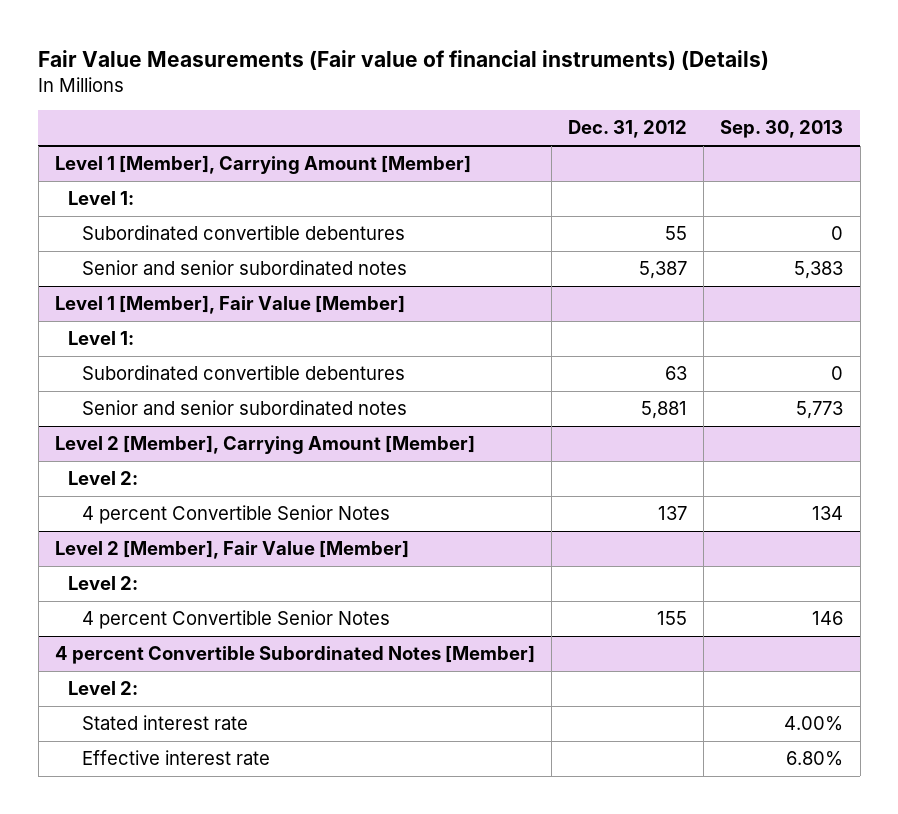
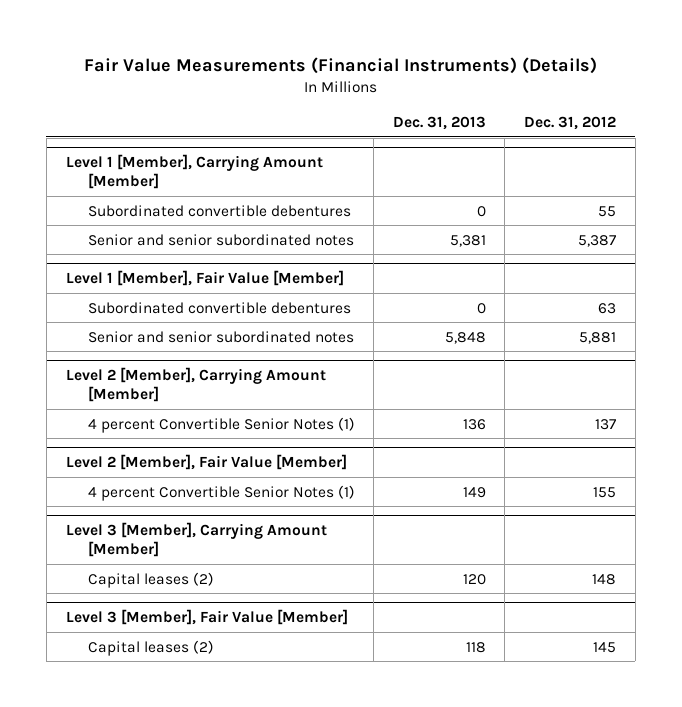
[38,49,770,70] Fair Value Measurements (Fair value of financial instruments) (Details) -> [83,56,597,74] Fair Value Measurements (Financial Instruments) (Details)
[720,120,844,139] Sep. 30, 2013 -> none
none -> [392,116,486,131] Dec. 31, 2013
[68,191,135,206] Level 1: -> none
[68,331,135,346] Level 1: -> none
[68,471,139,486] Level 2: -> none
[81,505,390,525] 4 percent Convertible Senior Notes -> [87,416,355,433] 4 percent Convertible Senior Notes (1)
[68,576,139,591] Level 2: -> none
[54,645,535,665] 4 percent Convertible Subordinated Notes [Member] -> none
[68,681,139,696] Level 2: -> none
[81,715,248,731] Stated interest rate -> none
[81,750,270,766] Effective interest rate -> none
[81,610,390,630] 4 percent Convertible Senior Notes -> [87,484,355,501] 4 percent Convertible Senior Notes (1)
none -> [65,521,327,557] Level 3 [Member], Carrying Amount [Member]
none -> [87,571,214,588] Capital leases (2)
none -> [65,608,348,625] Level 3 [Member], Fair Value [Member]
none -> [87,639,214,656] Capital leases (2)

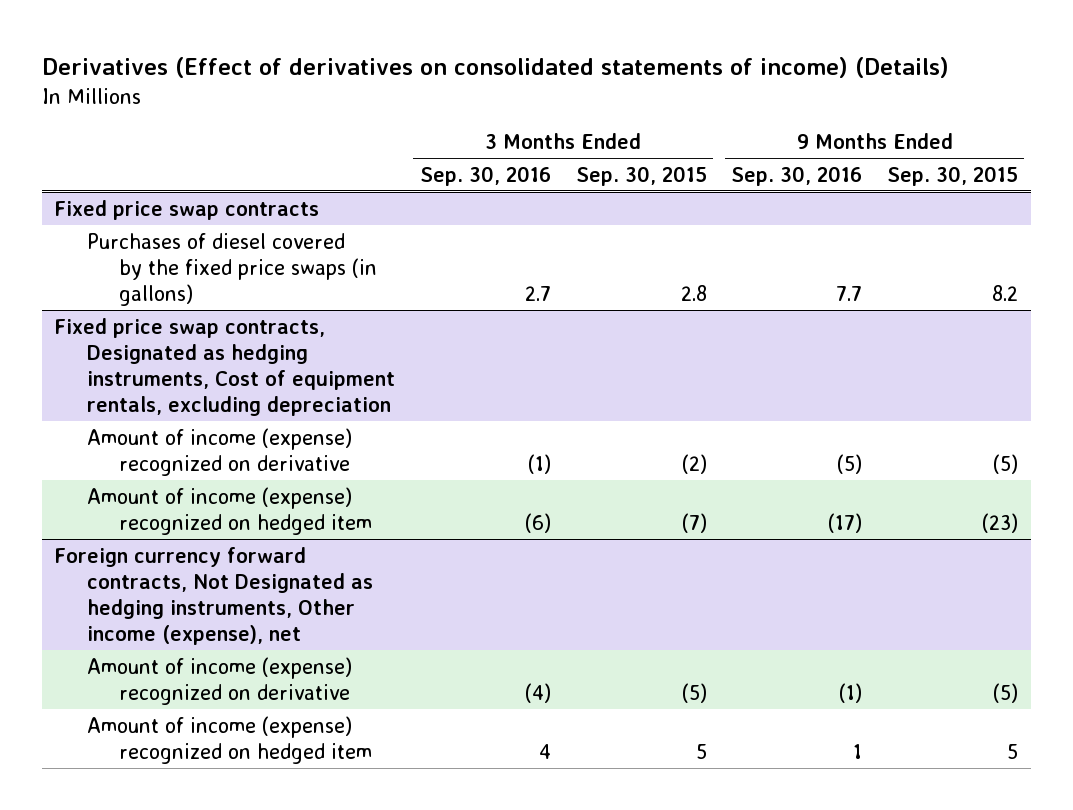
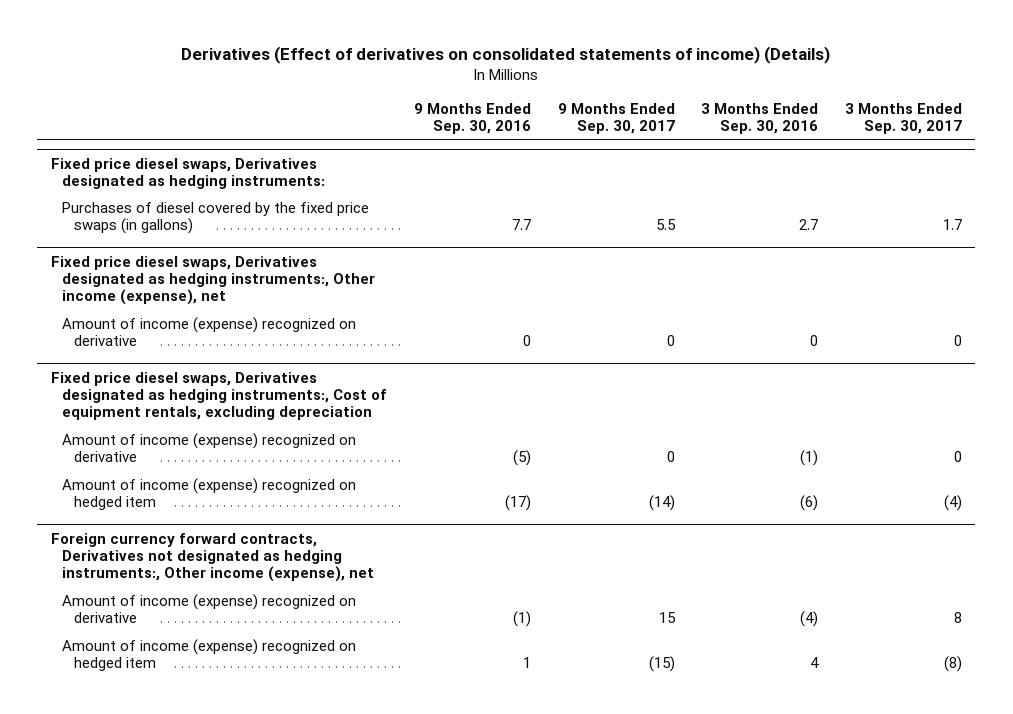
[575,165,707,186] Sep. 30, 2015 -> none
[887,165,1019,186] Sep. 30, 2015 -> none
none -> [557,103,675,135] 9 Months Ended Sep. 30, 2017
none -> [844,103,962,135] 3 Months Ended Sep. 30, 2017
[54,199,320,220] Fixed price swap contracts -> none
none -> [50,157,326,189] Fixed price diesel swaps, Derivatives designated as hedging instruments:
none -> [50,255,376,306] Fixed price diesel swaps, Derivatives designated as hedging instruments:, Other income (expense), net
none -> [62,317,357,347] Amount of income (expense) recognized on derivative
[54,317,395,416] Fixed price swap contracts, Designated as hedging instruments, Cost of equipment rentals, excluding depreciation -> [50,371,388,421] Fixed price diesel swaps, Derivatives designated as hedging instruments:, Cost of equipment rentals, excluding depreciation
[54,546,373,645] Foreign currency forward contracts, Not Designated as hedging instruments, Other income (expense), net -> [50,532,375,583] Foreign currency forward contracts, Derivatives not designated as hedging instruments:, Other income (expense), net

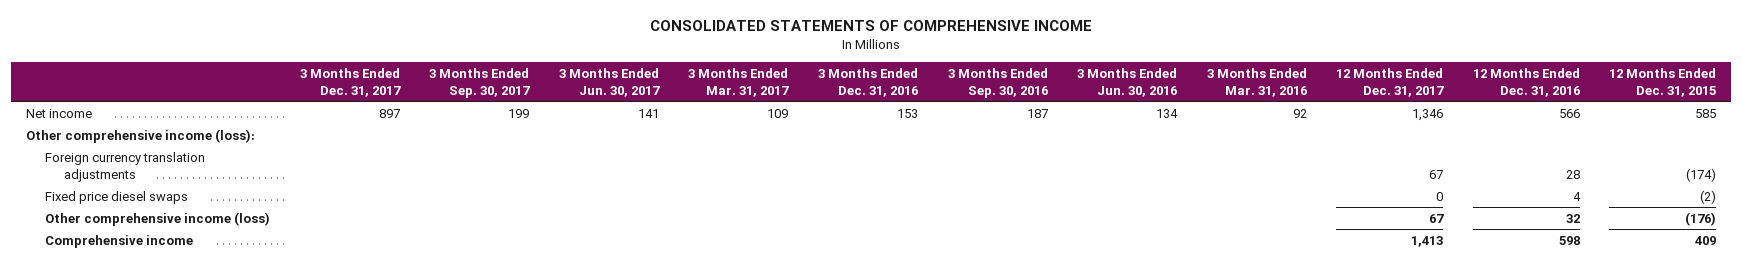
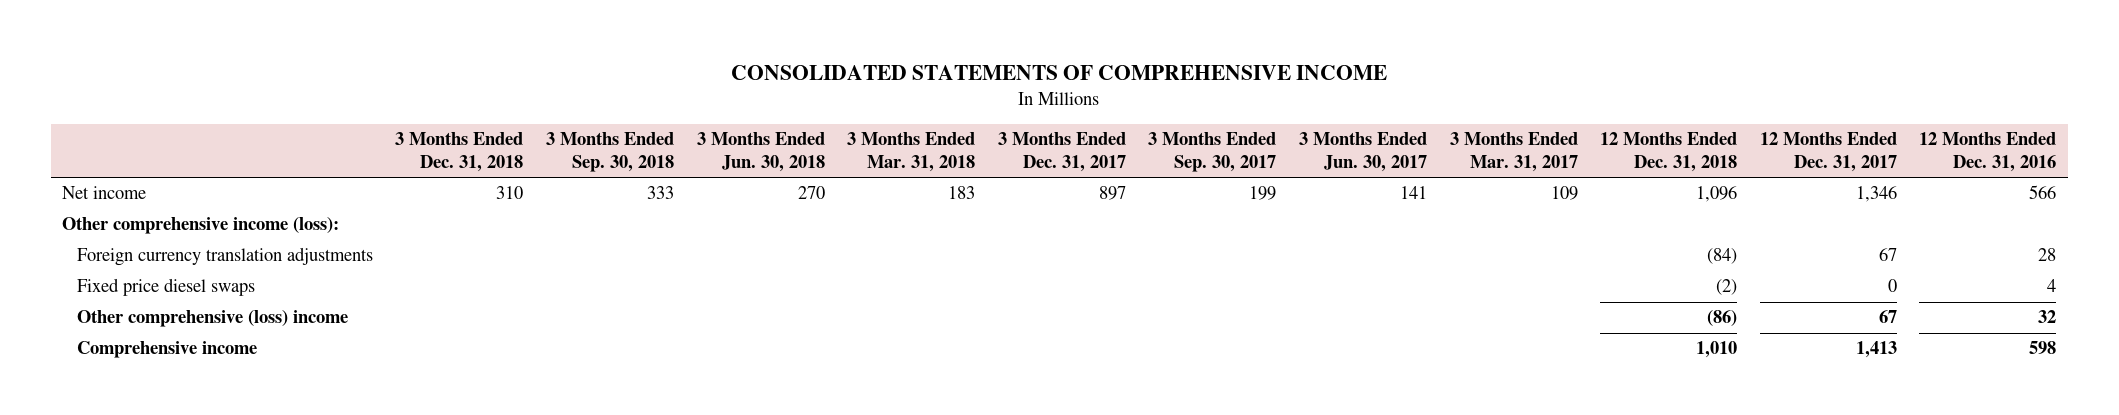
[817,67,918,97] 3 Months Ended Dec. 31, 2016 -> none
[947,67,1048,98] 3 Months Ended Sep. 30, 2016 -> none
[1077,67,1178,97] 3 Months Ended Jun. 30, 2016 -> none
[1206,67,1307,97] 3 Months Ended Mar. 31, 2016 -> none
[1609,67,1717,97] 12 Months Ended Dec. 31, 2015 -> none
none -> [395,131,524,172] 3 Months Ended Dec. 31, 2018
none -> [546,131,675,172] 3 Months Ended Sep. 30, 2018
none -> [696,131,825,172] 3 Months Ended Jun. 30, 2018
none -> [847,131,976,172] 3 Months Ended Mar. 31, 2018
none -> [1600,131,1738,172] 12 Months Ended Dec. 31, 2018
[45,211,271,226] Other comprehensive income (loss) -> [76,310,348,328] Other comprehensive (loss) income

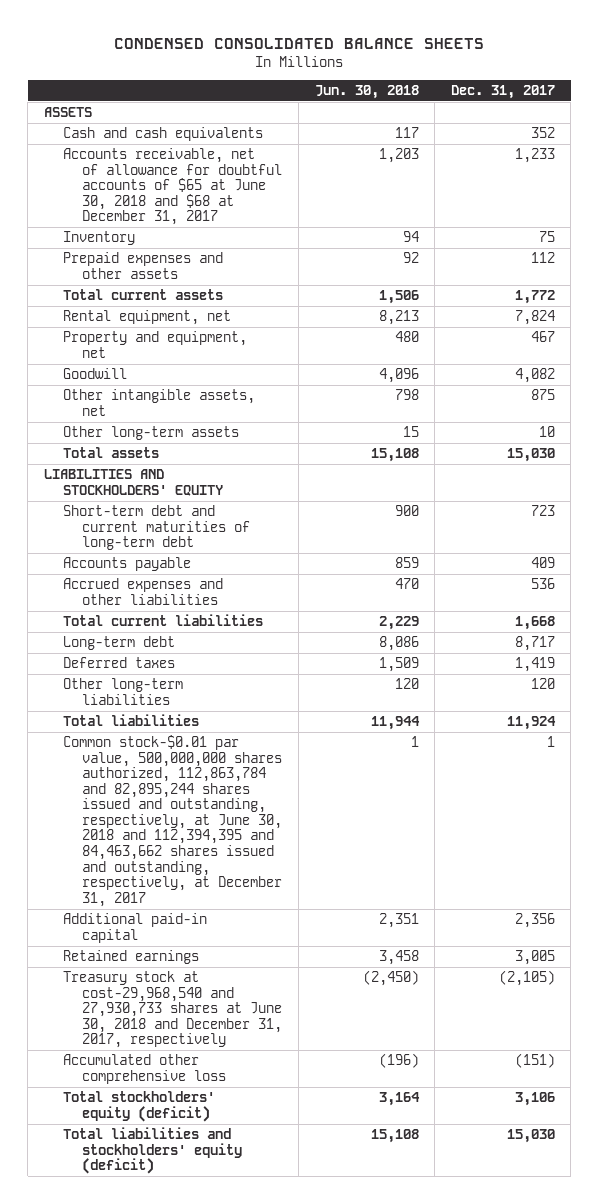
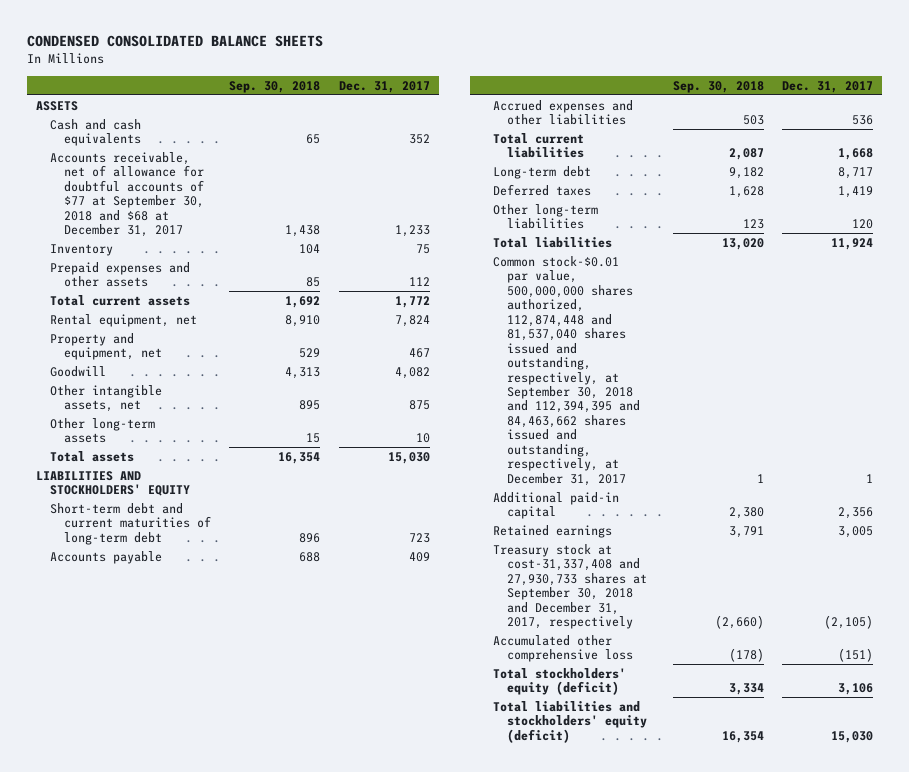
[314,84,419,99] Jun. 30, 2018 -> none
none -> [229,80,321,93] Sep. 30, 2018
[63,148,283,226] Accounts receivable, net of allowance for doubtful accounts of $65 at June 30, 2018 and $68 at December 31, 2017 -> [50,151,204,238] Accounts receivable, net of allowance for doubtful accounts of $77 at September 30, 2018 and $68 at December 31, 2017
[63,735,283,907] Common stock-$0.01 par value, 500,000,000 shares authorized, 112,863,784 and 82,895,244 shares issued and outstanding, respectively, at June 30, 2018 and 112,394,395 and 84,463,662 shares issued and outstanding, respectively, at December 31, 2017 -> [493,255,641,486] Common stock-$0.01 par value, 500,000,000 shares authorized, 112,874,448 and 81,537,040 shares issued and outstanding, respectively, at September 30, 2018 and 112,394,395 and 84,463,662 shares issued and outstanding, respectively, at December 31, 2017
[63,971,283,1049] Treasury stock at cost-29,968,540 and 27,930,733 shares at June 30, 2018 and December 31, 2017, respectively -> [493,543,648,630] Treasury stock at cost-31,337,408 and 27,930,733 shares at September 30, 2018 and December 31, 2017, respectively

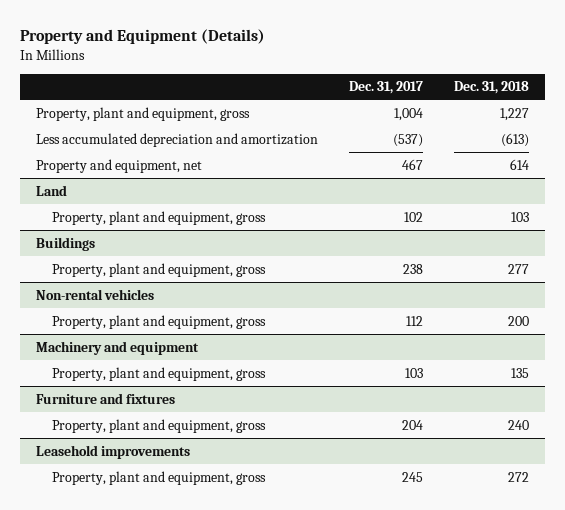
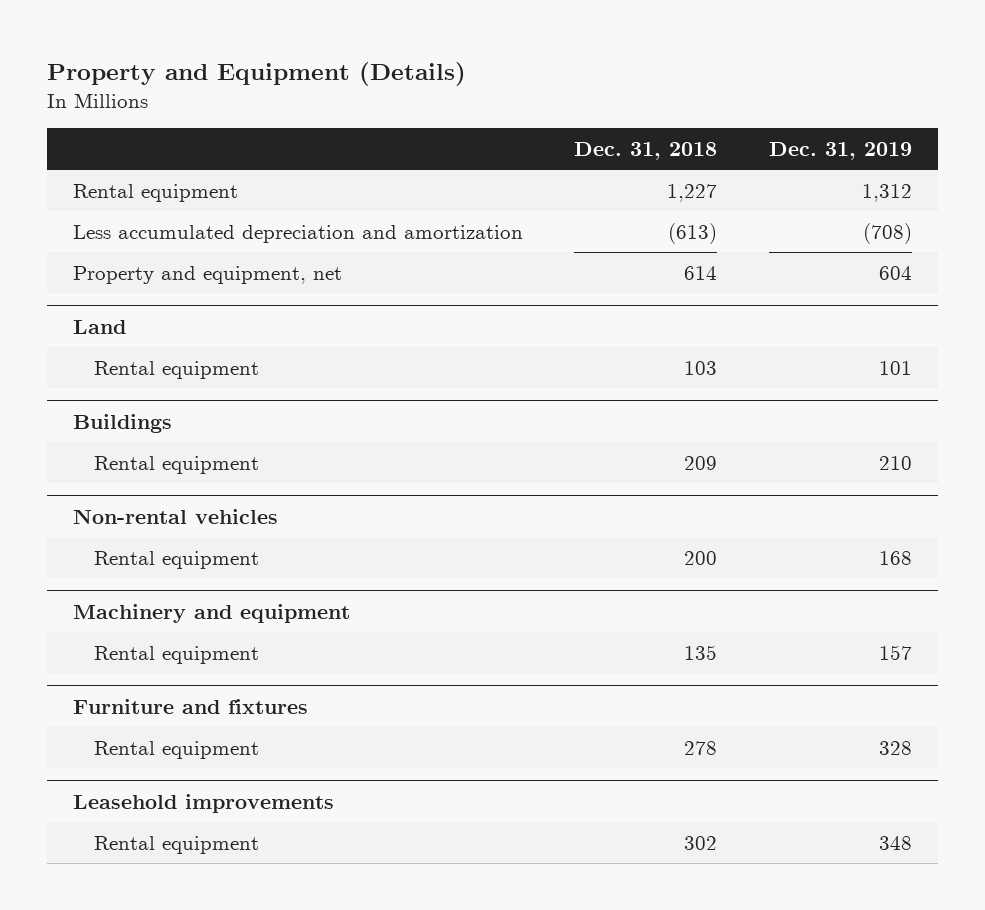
[348,81,423,95] Dec. 31, 2017 -> none
none -> [768,141,912,160] Dec. 31, 2019
[35,106,250,121] Property, plant and equipment, gross -> [73,183,239,202] Rental equipment
[51,210,266,225] Property, plant and equipment, gross -> [93,360,259,379] Rental equipment
[51,262,266,277] Property, plant and equipment, gross -> none
none -> [93,455,259,474] Rental equipment
[51,314,266,329] Property, plant and equipment, gross -> [93,550,259,569] Rental equipment
[51,366,266,381] Property, plant and equipment, gross -> [93,645,259,664] Rental equipment
[51,418,266,433] Property, plant and equipment, gross -> none
none -> [93,740,259,759] Rental equipment
[51,470,266,485] Property, plant and equipment, gross -> none
none -> [93,835,259,854] Rental equipment

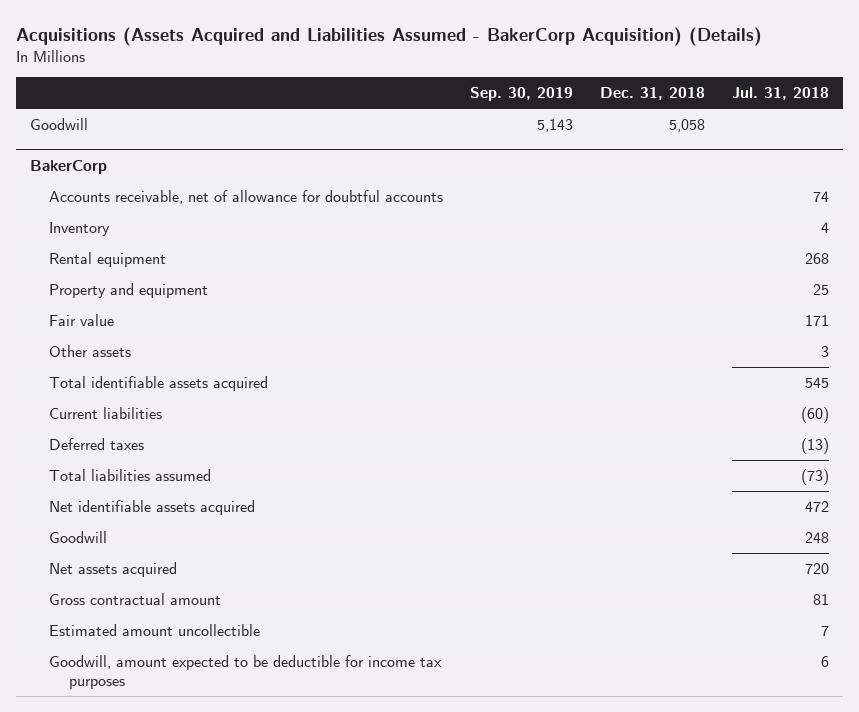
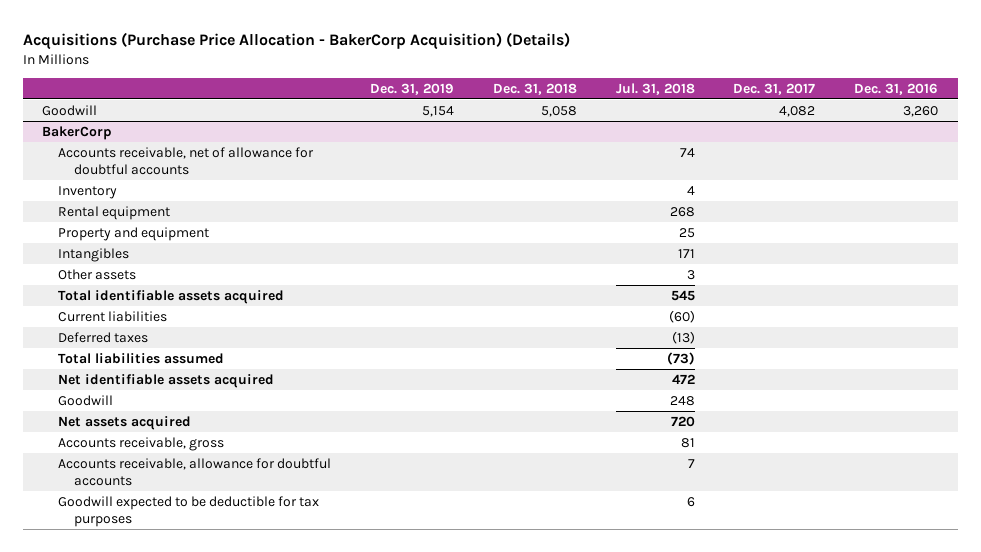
[16,26,763,46] Acquisitions (Assets Acquired and Liabilities Assumed - BakerCorp Acquisition) (Details) -> [22,31,570,50] Acquisitions (Purchase Price Allocation - BakerCorp Acquisition) (Details)
[470,87,574,102] Sep. 30, 2019 -> none
none -> [370,82,455,95] Dec. 31, 2019
none -> [733,82,816,95] Dec. 31, 2017
none -> [854,82,939,95] Dec. 31, 2016
[49,314,115,327] Fair value -> [58,248,130,263] Intangibles
[49,593,222,606] Gross contractual amount -> [58,437,225,452] Accounts receivable, gross
[49,624,261,637] Estimated amount uncollectible -> [58,458,332,486] Accounts receivable, allowance for doubtful accounts
[49,655,443,690] Goodwill, amount expected to be deductible for income tax purposes -> [58,496,320,527] Goodwill expected to be deductible for tax purposes

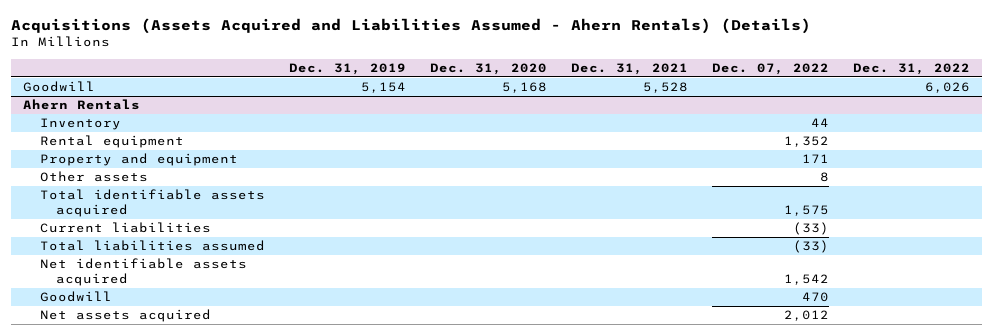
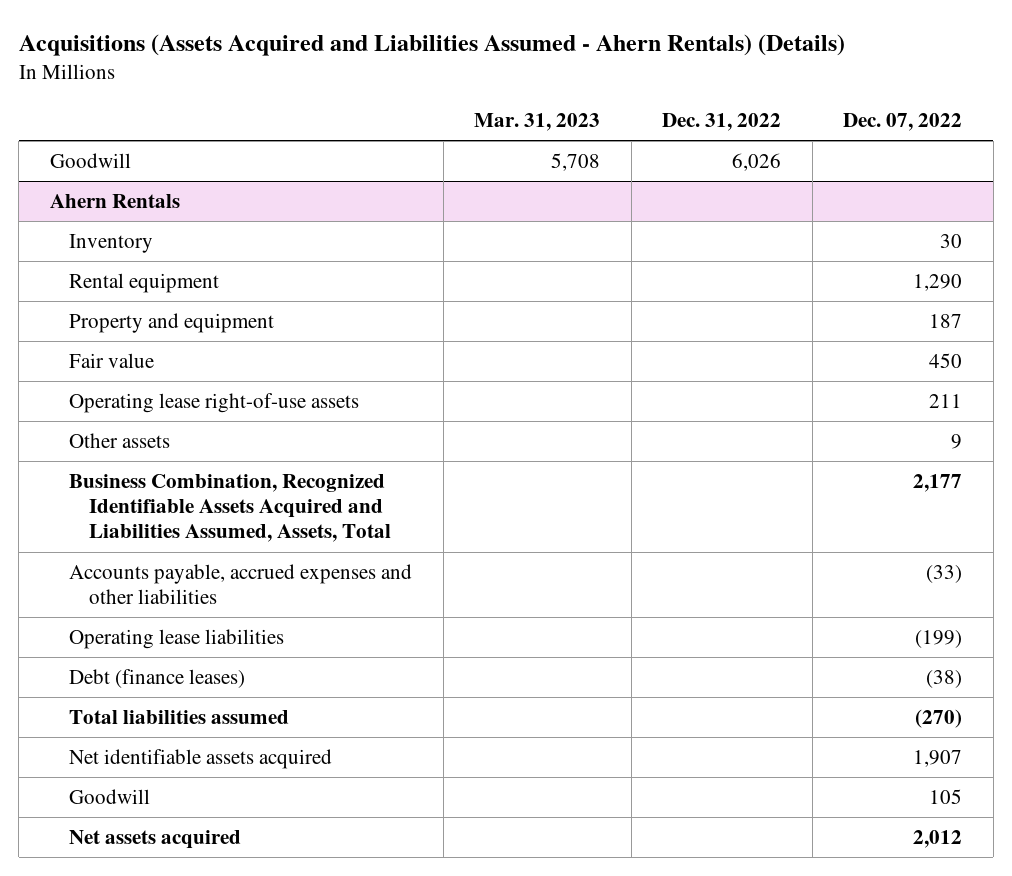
[288,63,406,76] Dec. 31, 2019 -> none
[429,63,547,76] Dec. 31, 2020 -> none
[570,63,688,76] Dec. 31, 2021 -> none
none -> [474,113,601,132] Mar. 31, 2023
[810,118,829,128] 44 -> [940,234,963,249] 30
[783,136,829,148] 1,352 -> [913,274,963,292] 1,290
[801,154,829,164] 171 -> [929,314,963,329] 187
none -> [69,353,155,369] Fair value
none -> [69,393,360,414] Operating lease right-of-use assets
[819,172,829,183] 8 -> [951,434,963,450] 9
[39,189,265,218] Total identifiable assets acquired -> [69,474,391,543] Business Combination, Recognized Identifiable Assets Acquired and Liabilities Assumed, Assets, Total
[783,205,829,217] 1,575 -> [913,474,963,493] 2,177
[39,222,211,234] Current liabilities -> [69,564,413,605] Accounts payable, accrued expenses and other liabilities
none -> [69,629,285,650] Operating lease liabilities
none -> [69,669,246,689] Debt (finance leases)
[792,240,829,254] (33) -> [915,709,963,729] (270)
[783,274,829,286] 1,542 -> [913,750,963,768] 1,907
[801,292,829,303] 470 -> [929,789,963,805] 105

